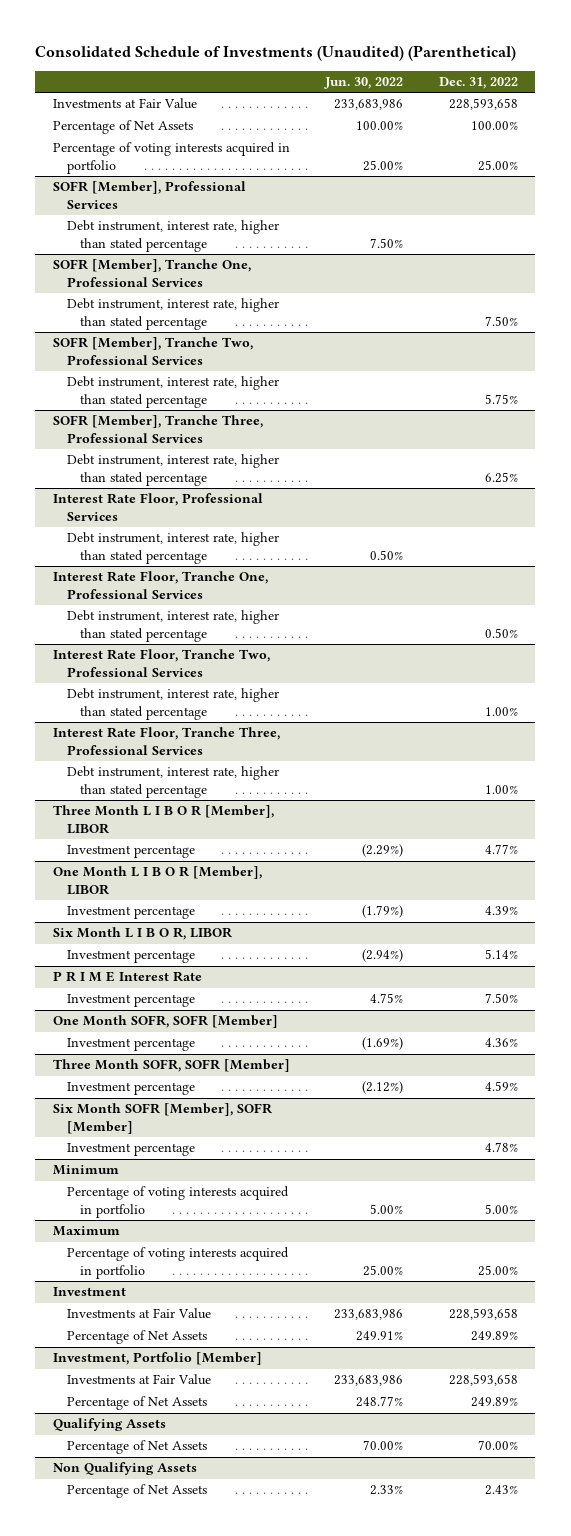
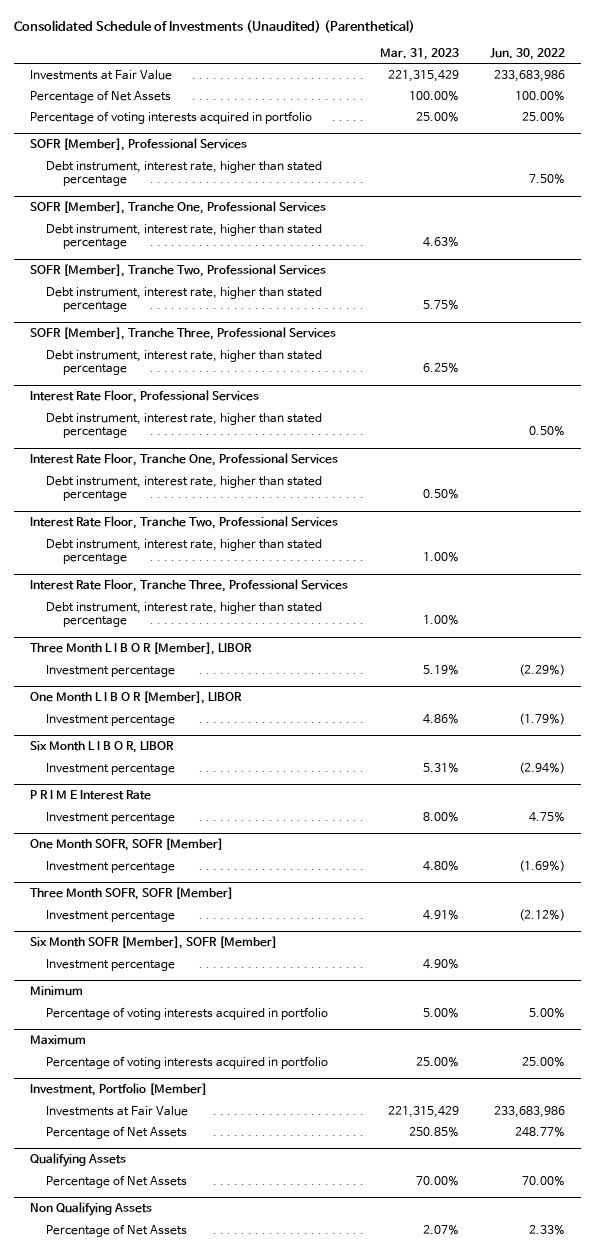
[438,76,518,89] Dec. 31, 2022 -> none
none -> [379,48,459,61] Mar. 31, 2023
[53,1287,127,1297] Investment -> none
[66,1308,211,1320] Investments at Fair Value -> none
[66,1330,207,1345] Percentage of Net Assets -> none

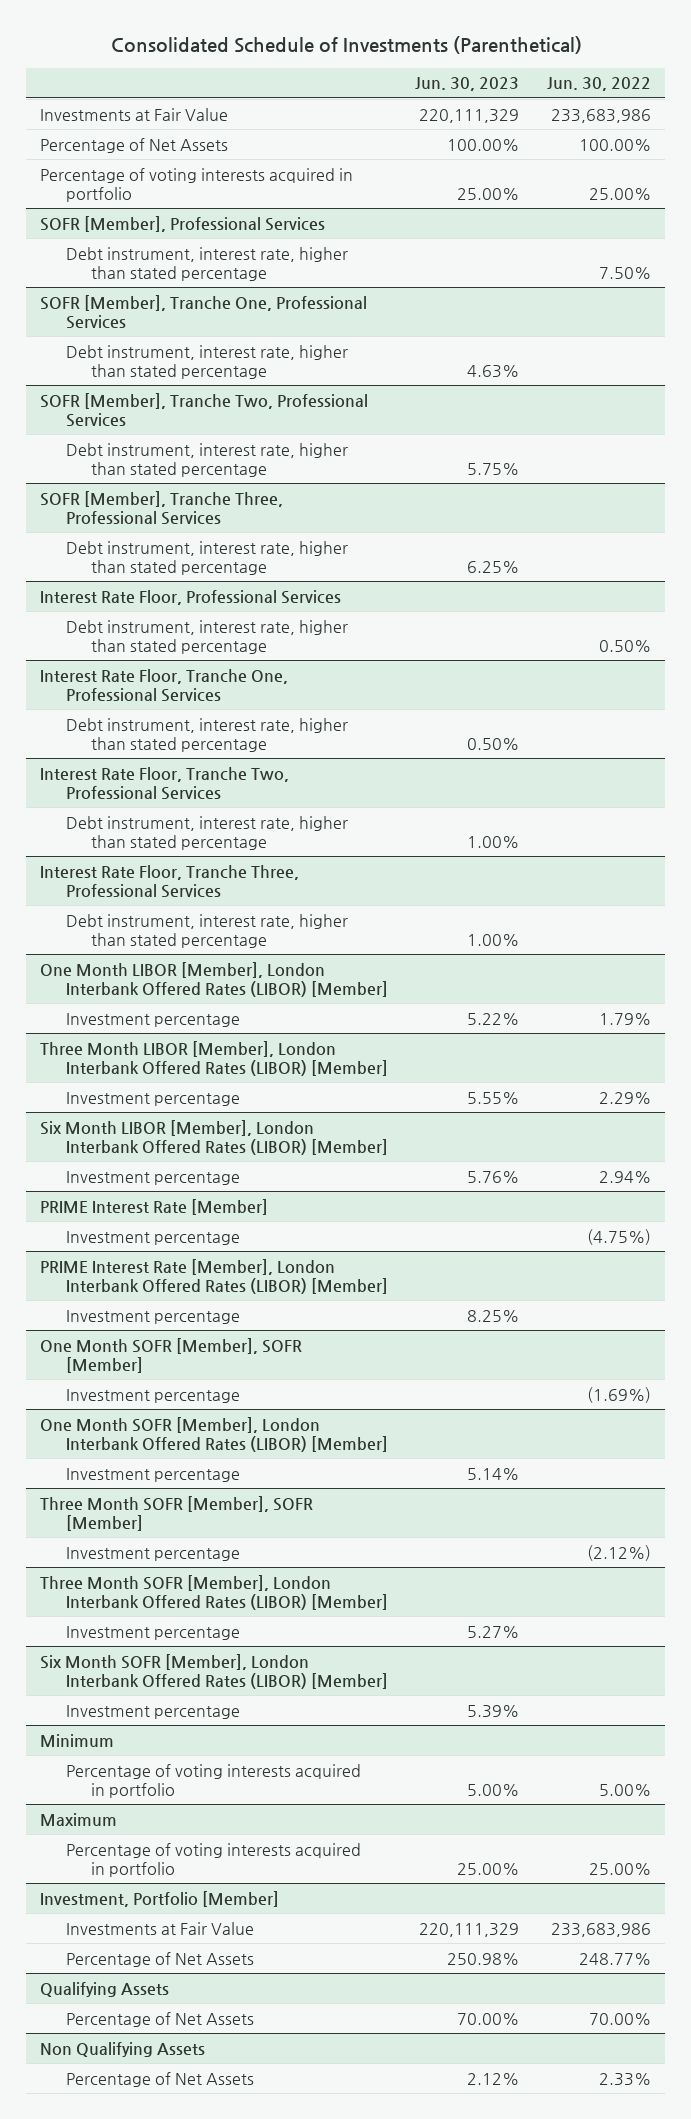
[13,20,415,34] Consolidated Schedule of Investments (Unaudited) (Parenthetical) -> [110,36,582,55] Consolidated Schedule of Investments (Parenthetical)
[379,48,459,61] Mar. 31, 2023 -> none
none -> [415,77,520,92] Jun. 30, 2023
[29,642,252,656] Three Month L I B O R [Member], LIBOR -> none
[29,691,242,705] One Month L I B O R [Member], LIBOR -> none
[29,741,174,754] Six Month L I B O R, LIBOR -> none
none -> [39,961,388,997] One Month LIBOR [Member], London Interbank Offered Rates (LIBOR) [Member]
[519,663,566,676] (2.29%) -> [599,1012,652,1025] 1.79%
none -> [39,1040,388,1076] Three Month LIBOR [Member], London Interbank Offered Rates (LIBOR) [Member]
[519,712,566,725] (1.79%) -> [599,1091,652,1104] 2.29%
none -> [39,1119,388,1155] Six Month LIBOR [Member], London Interbank Offered Rates (LIBOR) [Member]
[519,761,566,774] (2.94%) -> [599,1170,652,1183] 2.94%
[29,790,151,801] P R I M E Interest Rate -> [39,1198,268,1215] PRIME Interest Rate [Member]
[529,811,566,822] 4.75% -> [587,1228,652,1245] (4.75%)
none -> [39,1258,388,1294] PRIME Interest Rate [Member], London Interbank Offered Rates (LIBOR) [Member]
none -> [65,1309,240,1324] Investment percentage
[29,838,223,852] One Month SOFR, SOFR [Member] -> [39,1337,302,1373] One Month SOFR [Member], SOFR [Member]
none -> [39,1416,388,1452] One Month SOFR [Member], London Interbank Offered Rates (LIBOR) [Member]
none -> [65,1467,240,1482] Investment percentage
[29,887,233,901] Three Month SOFR, SOFR [Member] -> [39,1495,313,1531] Three Month SOFR [Member], SOFR [Member]
[29,936,277,950] Six Month SOFR [Member], SOFR [Member] -> none
none -> [39,1574,388,1610] Three Month SOFR [Member], London Interbank Offered Rates (LIBOR) [Member]
none -> [39,1653,388,1689] Six Month SOFR [Member], London Interbank Offered Rates (LIBOR) [Member]
none -> [65,1704,240,1719] Investment percentage

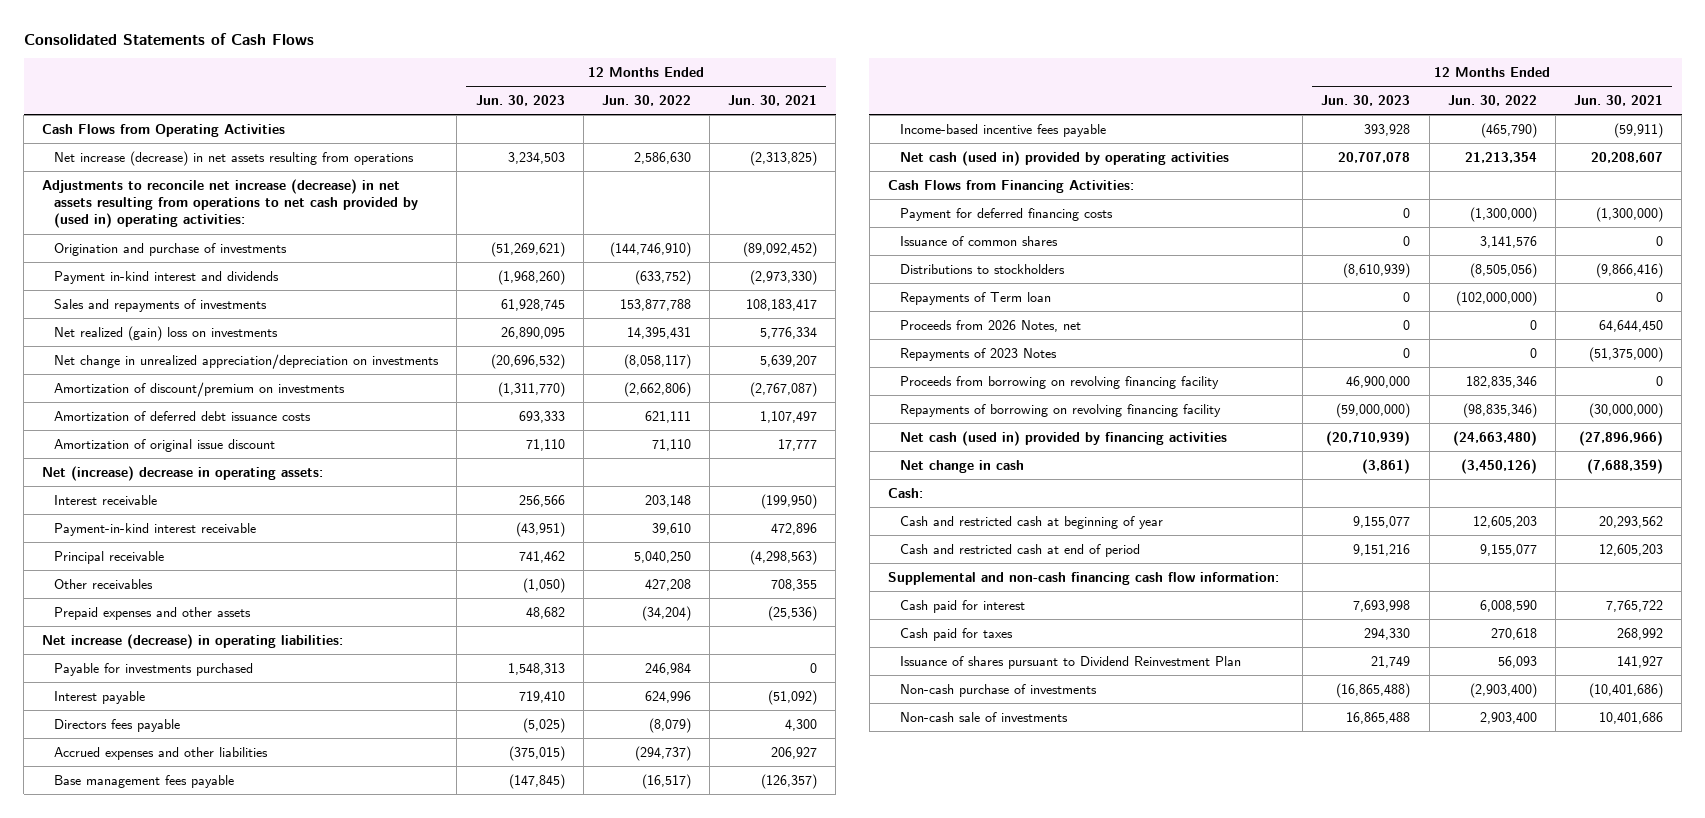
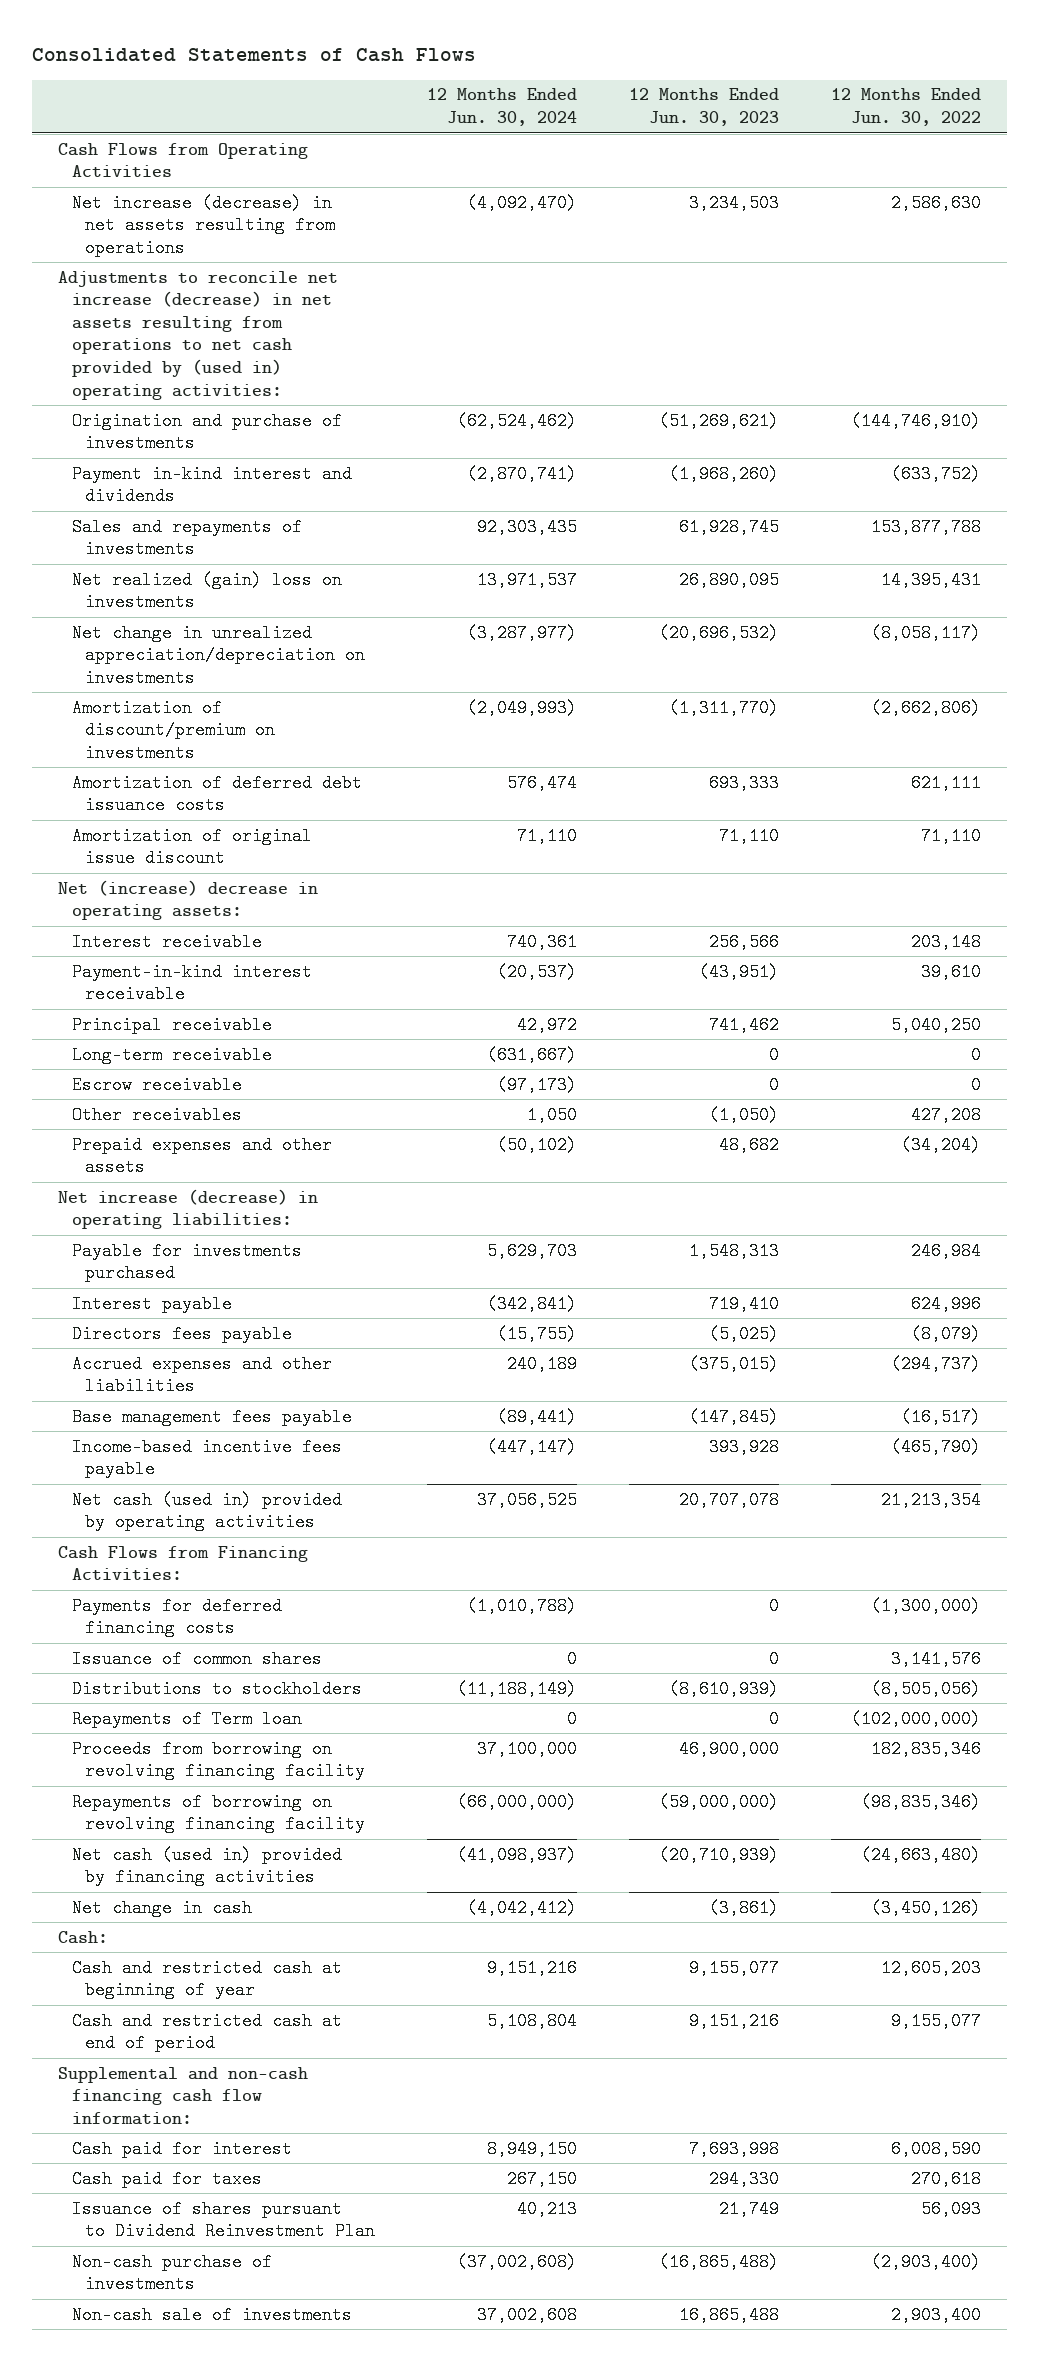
[728,94,818,106] Jun. 30, 2021 -> none
none -> [427,88,578,127] 12 Months Ended Jun. 30, 2024
none -> [71,1045,272,1064] Long-term receivable
none -> [71,1075,242,1094] Escrow receivable
[900,207,1114,221] Payment for deferred financing costs -> [71,1596,282,1638] Payments for deferred financing costs
[900,319,1082,332] Proceeds from 2026 Notes, net -> none
[900,347,1058,361] Repayments of 2023 Notes -> none

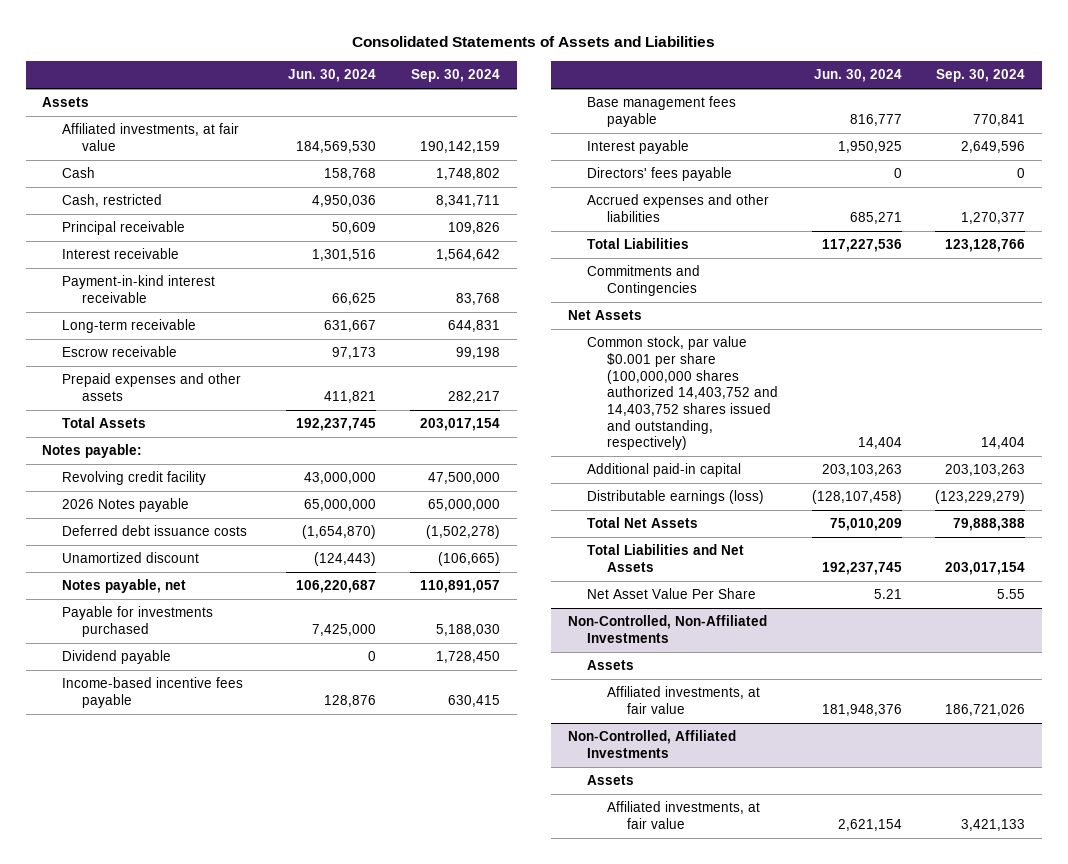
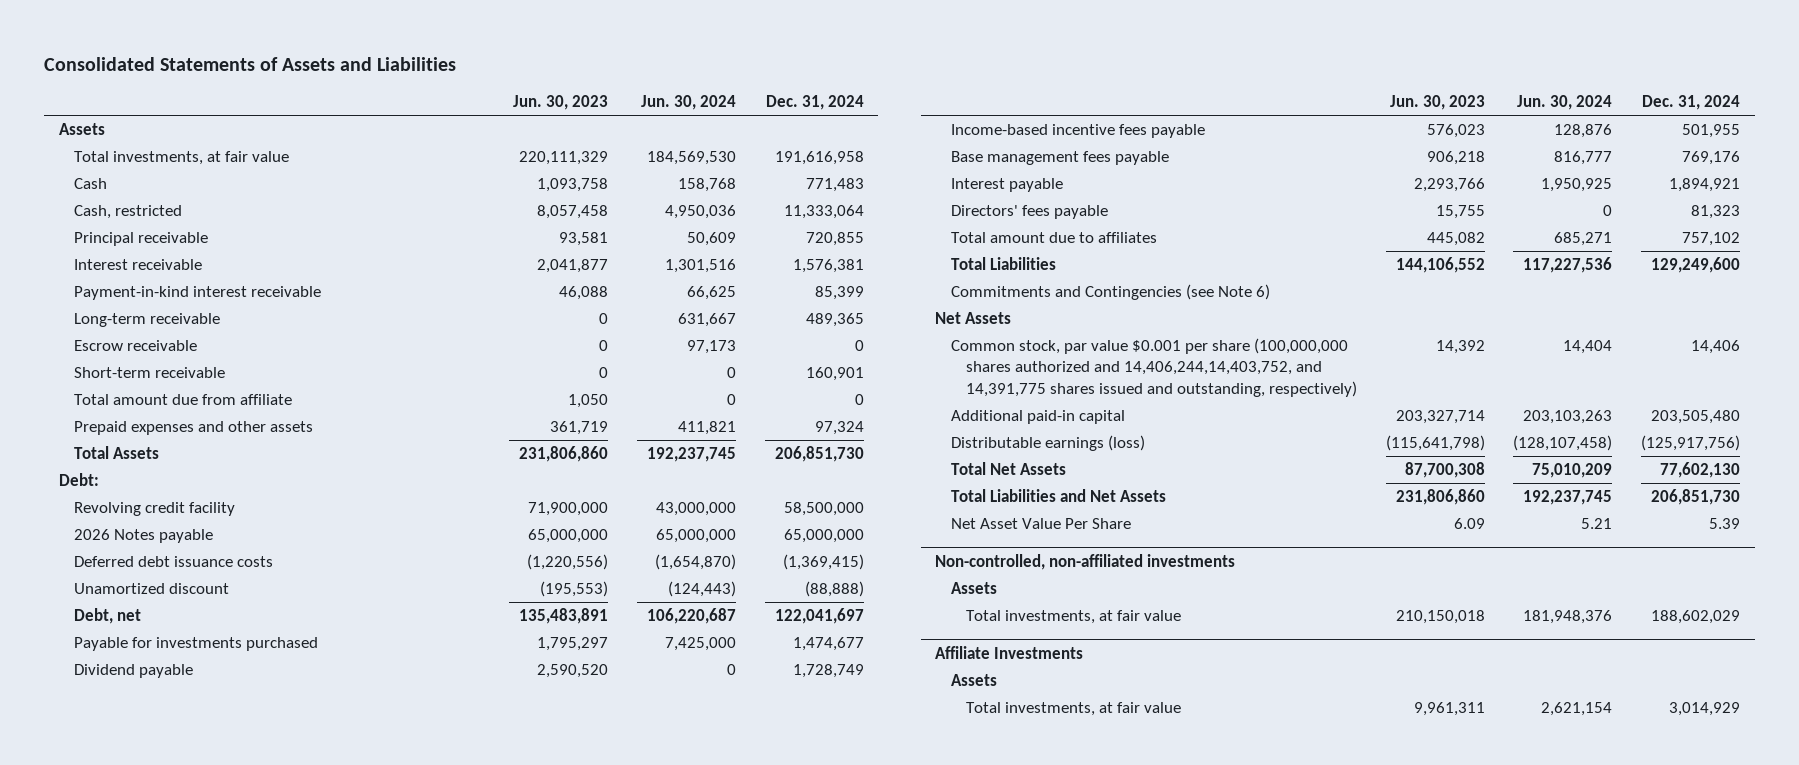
[410,69,500,83] Sep. 30, 2024 -> none
none -> [513,95,609,111] Jun. 30, 2023
none -> [765,95,864,111] Dec. 31, 2024
[62,123,240,152] Affiliated investments, at fair value -> [74,151,290,166] Total investments, at fair value
none -> [74,367,226,379] Short-term receivable
none -> [74,394,293,406] Total amount due from affiliate
[42,444,143,459] Notes payable: -> [58,473,99,487] Debt:
[62,579,187,594] Notes payable, net -> [74,608,142,625] Debt, net
[587,194,770,223] Accrued expenses and other liabilities -> [950,232,1157,244] Total amount due to affiliates
[587,265,701,297] Commitments and Contingencies -> [950,284,1270,301] Commitments and Contingencies (see Note 6)
[587,336,779,451] Common stock, par value $0.001 per share (100,000,000 shares authorized 14,403,752 and 14,403,752 shares issued and outstanding, respectively) -> [950,338,1357,397] Common stock, par value $0.001 per share (100,000,000 shares authorized and 14,406,244,14,403,752, and 14,391,775 shares issued and outstanding, respectively)
[567,615,767,644] Non-Controlled, Non-Affiliated Investments -> [935,553,1236,570] Non-controlled, non-affiliated investments
[567,730,736,759] Non-Controlled, Affiliated Investments -> none
[607,686,761,715] Affiliated investments, at fair value -> [965,610,1181,625] Total investments, at fair value
none -> [935,645,1084,659] Affiliate Investments
[607,801,761,830] Affiliated investments, at fair value -> [965,702,1181,717] Total investments, at fair value

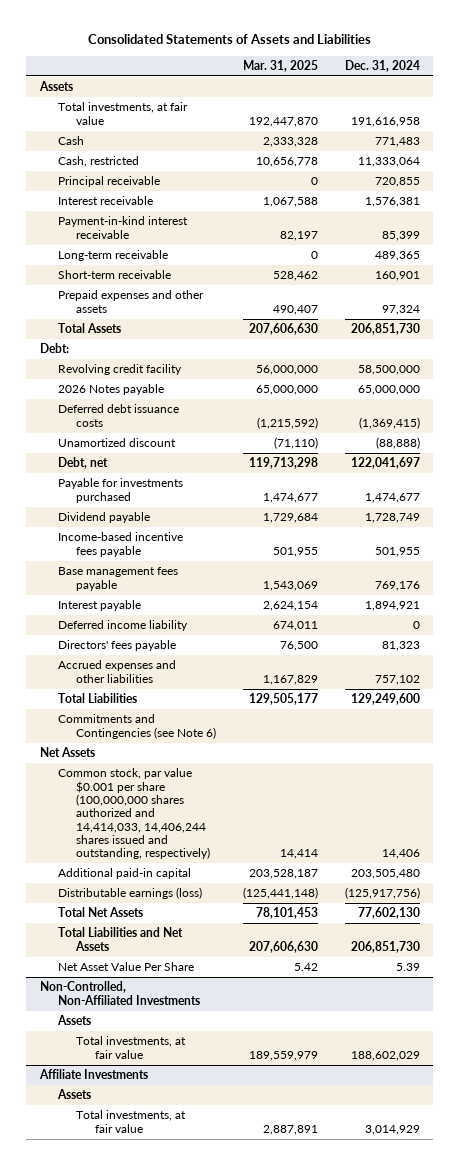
[513,95,609,111] Jun. 30, 2023 -> none
[640,95,736,111] Jun. 30, 2024 -> none
none -> [242,59,318,72] Mar. 31, 2025
[74,340,198,352] Escrow receivable -> none
[74,394,293,406] Total amount due from affiliate -> none
none -> [57,620,188,632] Deferred income liability
[950,232,1157,244] Total amount due to affiliates -> [57,660,176,683] Accrued expenses and other liabilities
[950,338,1357,397] Common stock, par value $0.001 per share (100,000,000 shares authorized and 14,406,244,14,403,752, and 14,391,775 shares issued and outstanding, respectively) -> [57,768,211,860] Common stock, par value $0.001 per share (100,000,000 shares authorized and 14,414,033, 14,406,244 shares issued and outstanding, respectively)
[935,553,1236,570] Non-controlled, non-affiliated investments -> [39,981,200,1005] Non-Controlled, Non-Affiliated Investments

